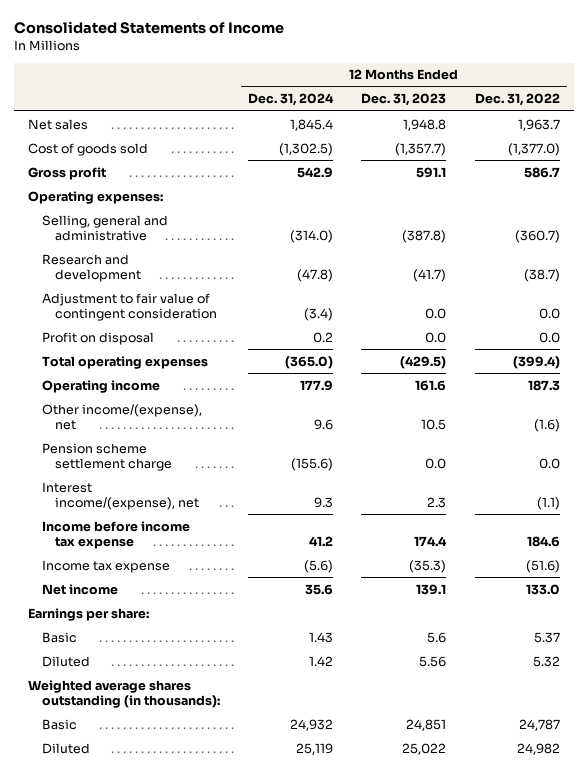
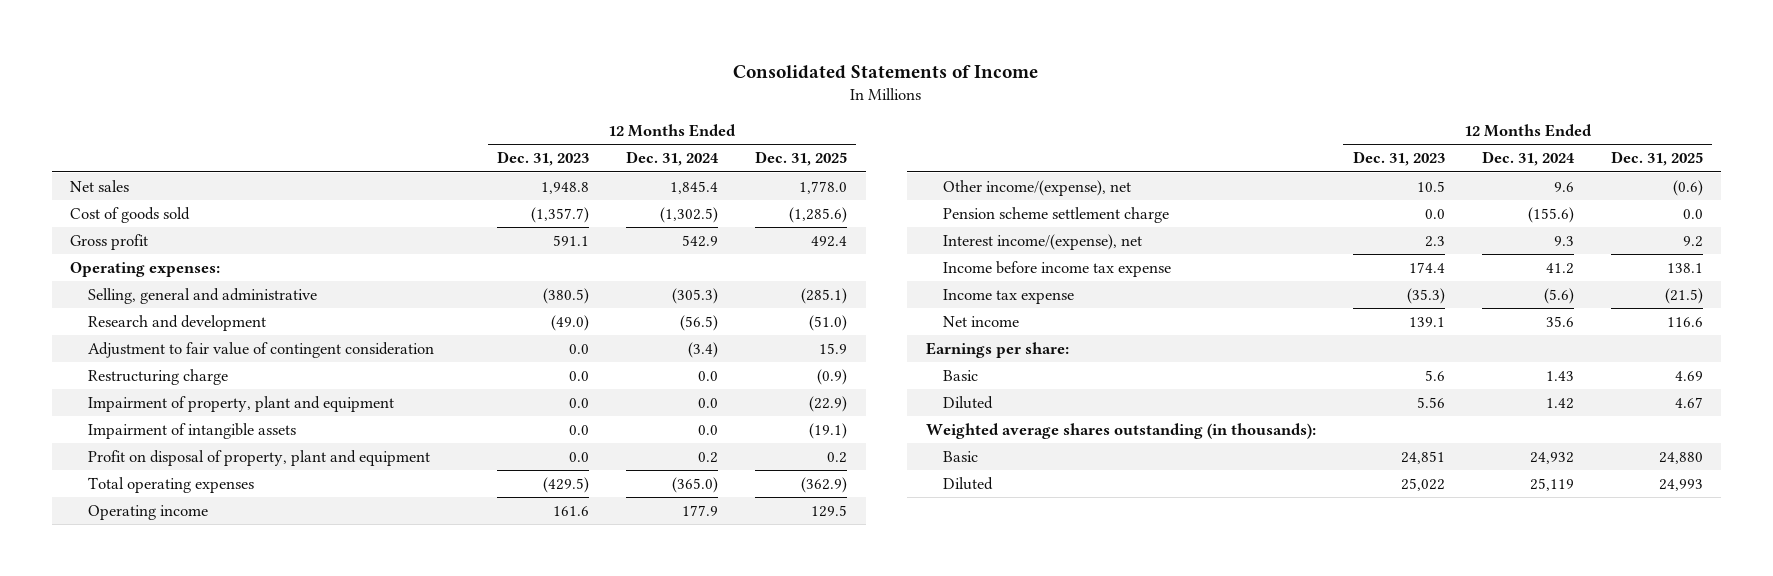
[474,93,560,107] Dec. 31, 2022 -> none
none -> [755,151,848,167] Dec. 31, 2025
[289,229,333,243] (314.0) -> [672,288,719,305] (305.3)
[402,229,447,243] (387.8) -> [543,288,590,305] (380.5)
[296,268,333,282] (47.8) -> [680,315,719,332] (56.5)
[413,268,447,282] (41.7) -> [551,315,590,332] (49.0)
[41,331,154,345] Profit on disposal -> none
none -> [88,369,229,386] Restructuring charge
none -> [88,396,395,413] Impairment of property, plant and equipment
none -> [88,423,297,440] Impairment of intangible assets
none -> [88,450,431,467] Profit on disposal of property, plant and equipment

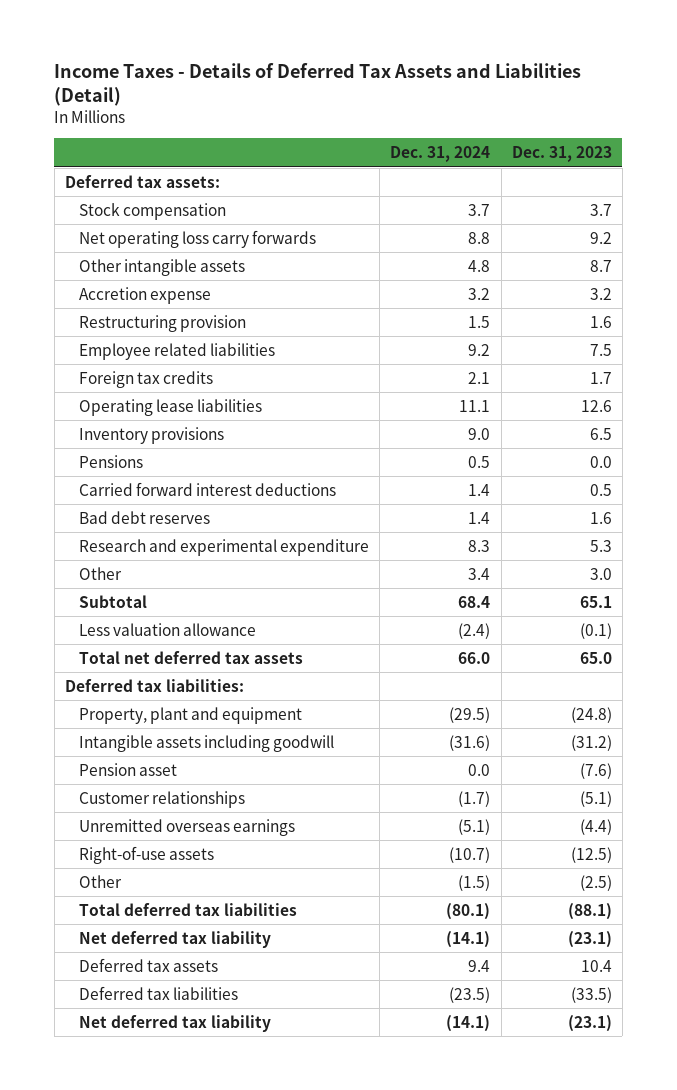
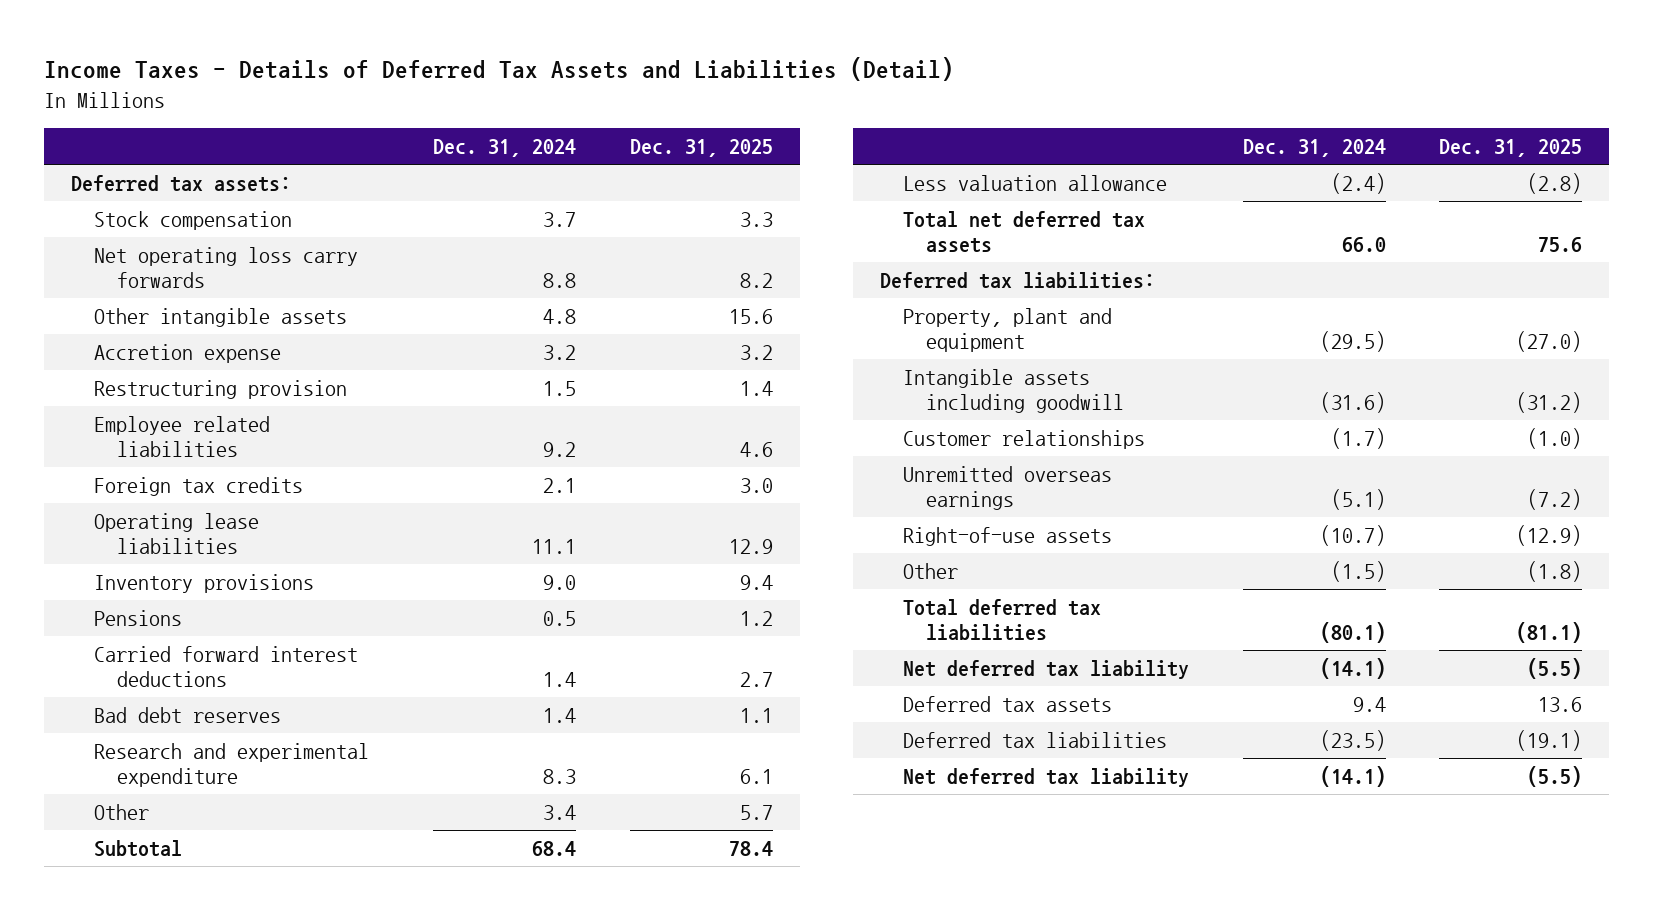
[511,146,612,163] Dec. 31, 2023 -> none
none -> [629,139,773,158] Dec. 31, 2025
[79,762,178,776] Pension asset -> none

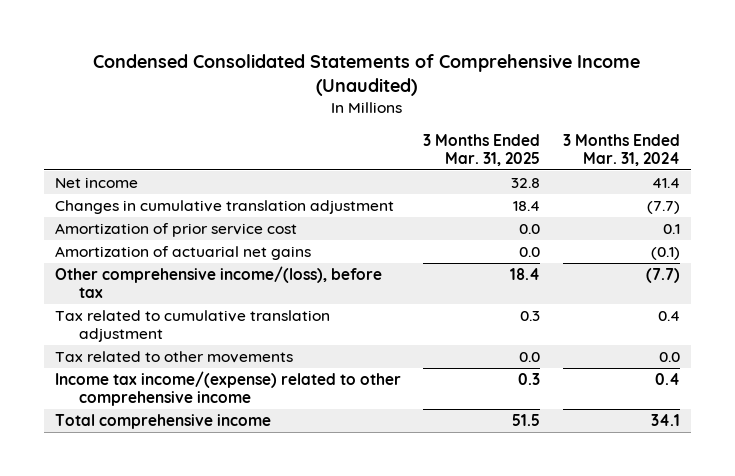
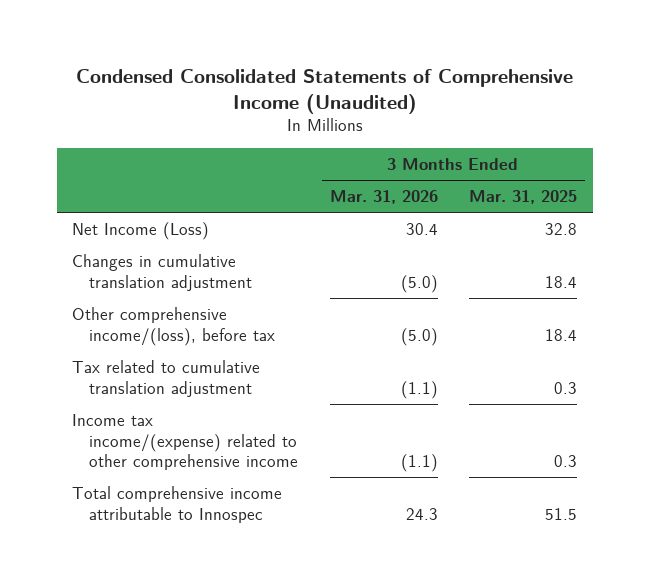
[562,133,680,166] 3 Months Ended Mar. 31, 2024 -> none
none -> [329,190,438,205] Mar. 31, 2026
[55,176,139,188] Net income -> [72,221,210,240] Net Income (Loss)
[55,222,298,237] Amortization of prior service cost -> none
[55,245,312,260] Amortization of actuarial net gains -> none
[55,350,294,363] Tax related to other movements -> none
[55,413,272,429] Total comprehensive income -> [72,485,283,523] Total comprehensive income attributable to Innospec

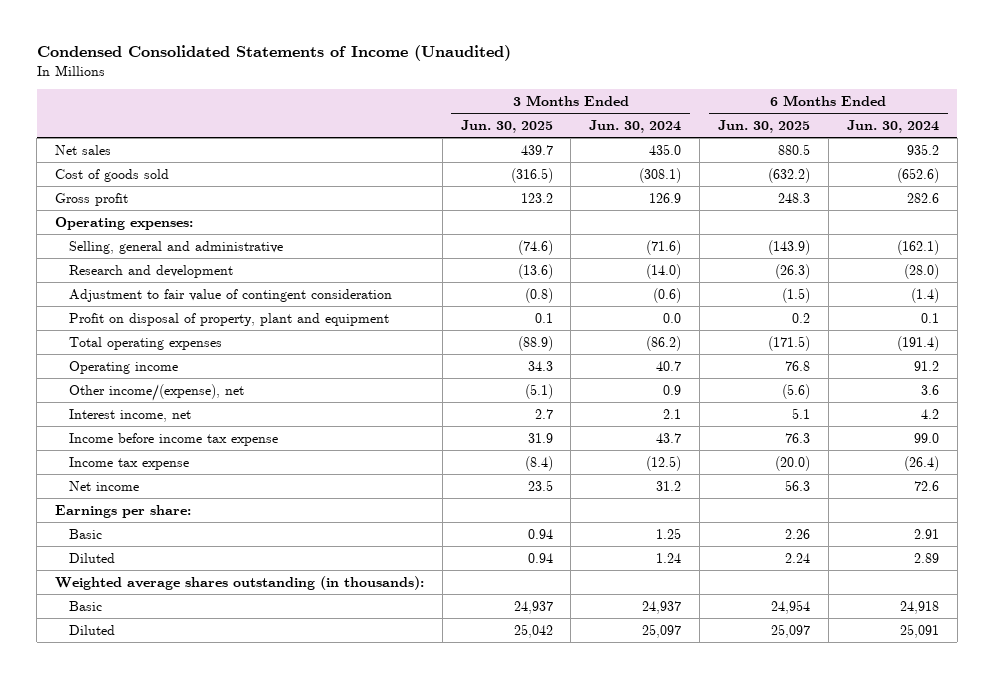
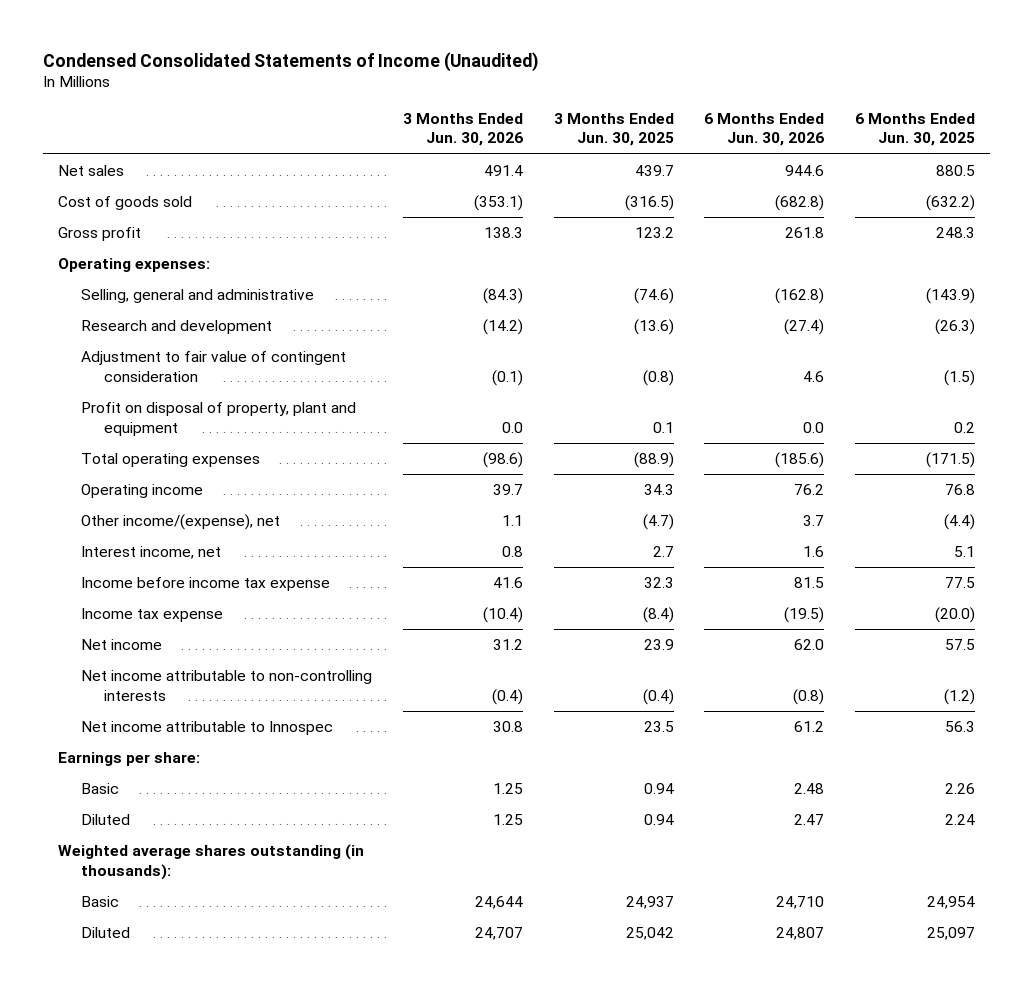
[589,119,682,133] Jun. 30, 2024 -> none
[846,119,939,133] Jun. 30, 2024 -> none
none -> [402,112,523,147] 3 Months Ended Jun. 30, 2026
none -> [704,112,825,147] 6 Months Ended Jun. 30, 2026
[524,383,553,399] (5.1) -> [642,514,674,531] (4.7)
[782,383,811,399] (5.6) -> [943,514,975,531] (4.4)
[527,432,553,443] 31.9 -> [643,577,674,589] 32.3
[785,432,811,443] 76.3 -> [944,577,975,589] 77.5
[527,479,553,491] 23.5 -> [643,639,674,651] 23.9
[785,479,811,491] 56.3 -> [944,639,975,651] 57.5
none -> [81,670,373,701] Net income attributable to non-controlling interests
none -> [81,721,334,736] Net income attributable to Innospec

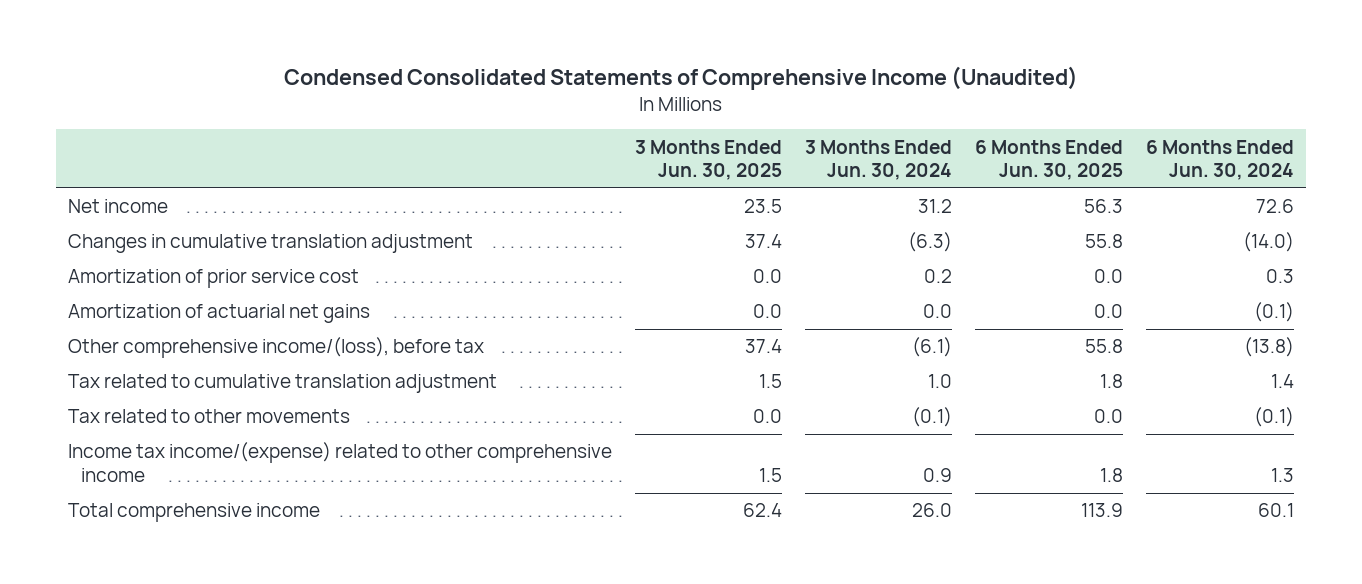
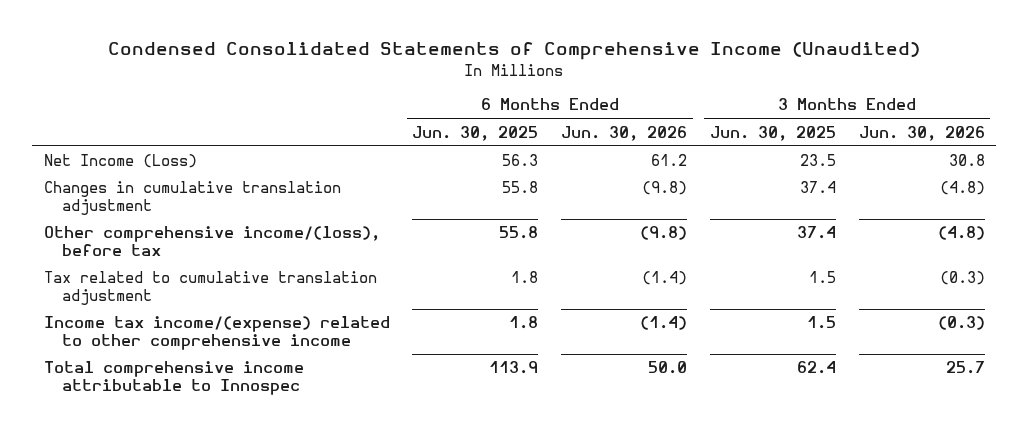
[804,139,952,181] 3 Months Ended Jun. 30, 2024 -> none
[1146,139,1295,181] 6 Months Ended Jun. 30, 2024 -> none
none -> [561,125,688,141] Jun. 30, 2026
none -> [858,125,985,141] Jun. 30, 2026
[67,199,168,214] Net income -> [43,154,197,169] Net Income (Loss)
[67,269,359,289] Amortization of prior service cost -> none
[67,304,370,324] Amortization of actuarial net gains -> none
[67,409,350,424] Tax related to other movements -> none
[67,503,320,523] Total comprehensive income -> [43,361,304,395] Total comprehensive income attributable to Innospec

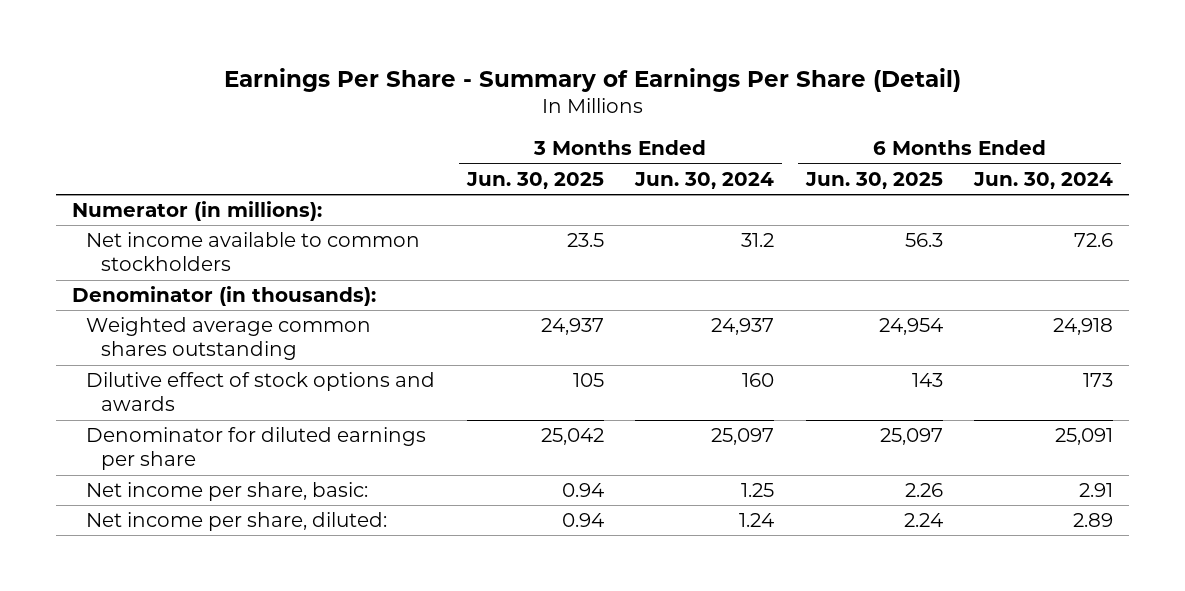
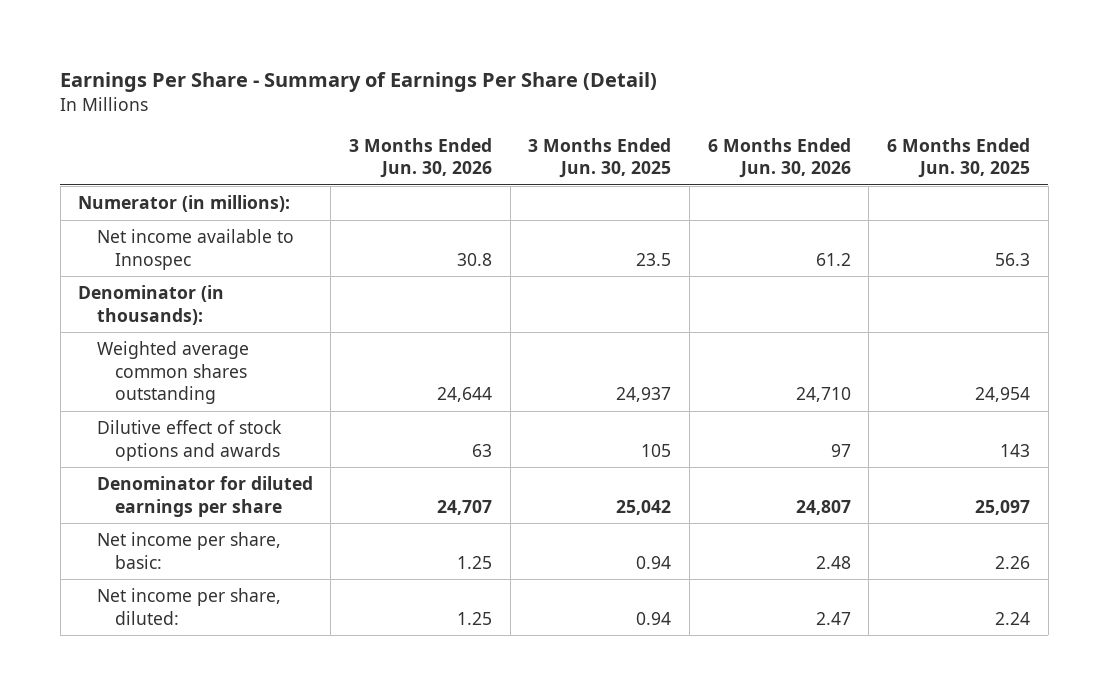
[634,171,775,189] Jun. 30, 2024 -> none
[973,171,1114,189] Jun. 30, 2024 -> none
none -> [348,137,492,179] 3 Months Ended Jun. 30, 2026
none -> [707,137,851,179] 6 Months Ended Jun. 30, 2026
[86,232,421,272] Net income available to common stockholders -> [96,229,294,270] Net income available to Innospec

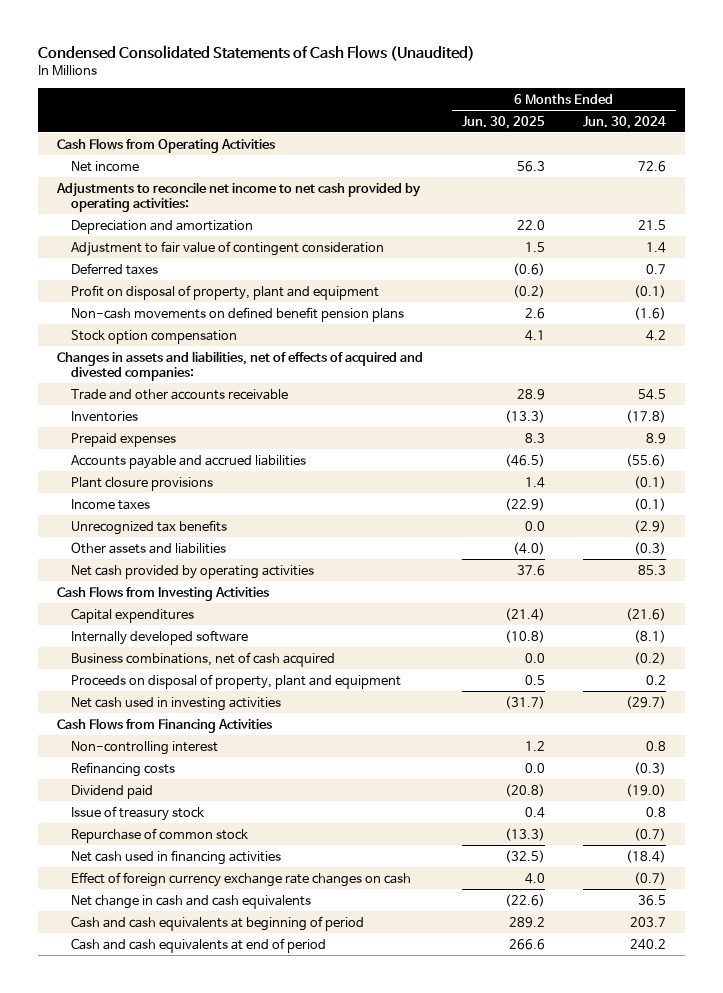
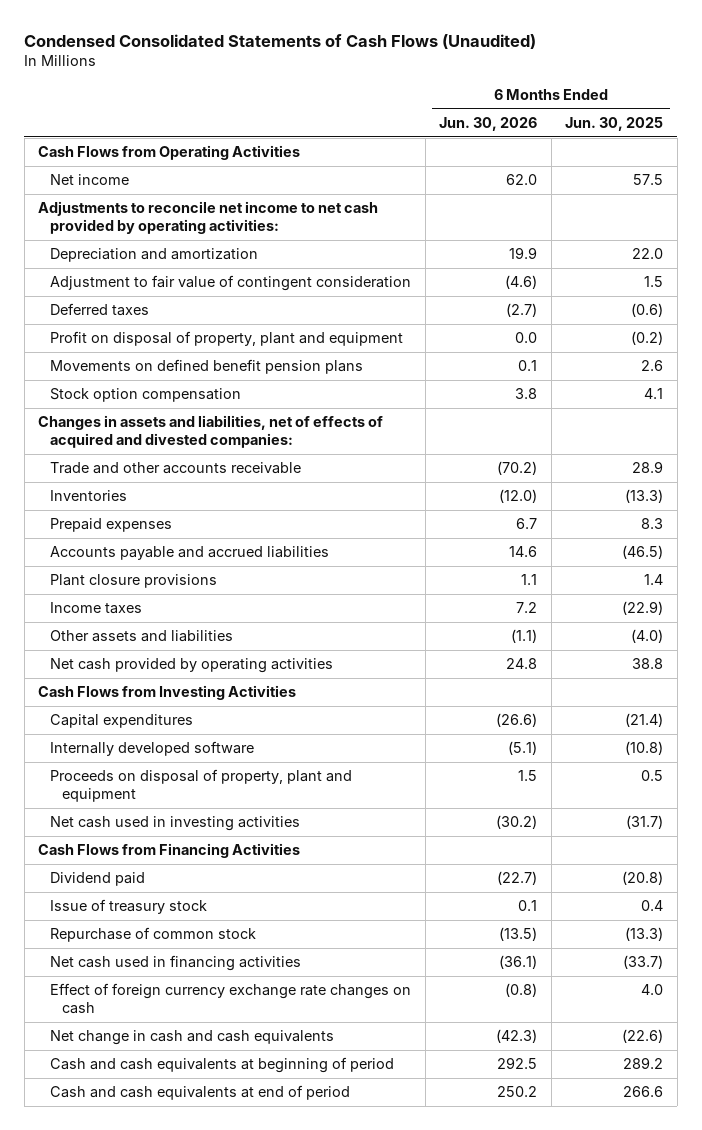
[583,115,667,129] Jun. 30, 2024 -> none
none -> [439,117,538,132] Jun. 30, 2026
[516,160,545,172] 56.3 -> [633,174,664,186] 57.5
[71,306,405,322] Non-cash movements on defined benefit pension plans -> [50,359,364,375] Movements on defined benefit pension plans
[71,519,228,535] Unrecognized tax benefits -> none
[516,564,545,576] 37.6 -> [632,658,664,670] 38.8
[71,651,336,667] Business combinations, net of cash acquired -> none
[71,740,219,755] Non-controlling interest -> none
[71,761,176,777] Refinancing costs -> none
[504,849,545,863] (32.5) -> [623,955,664,970] (33.7)

